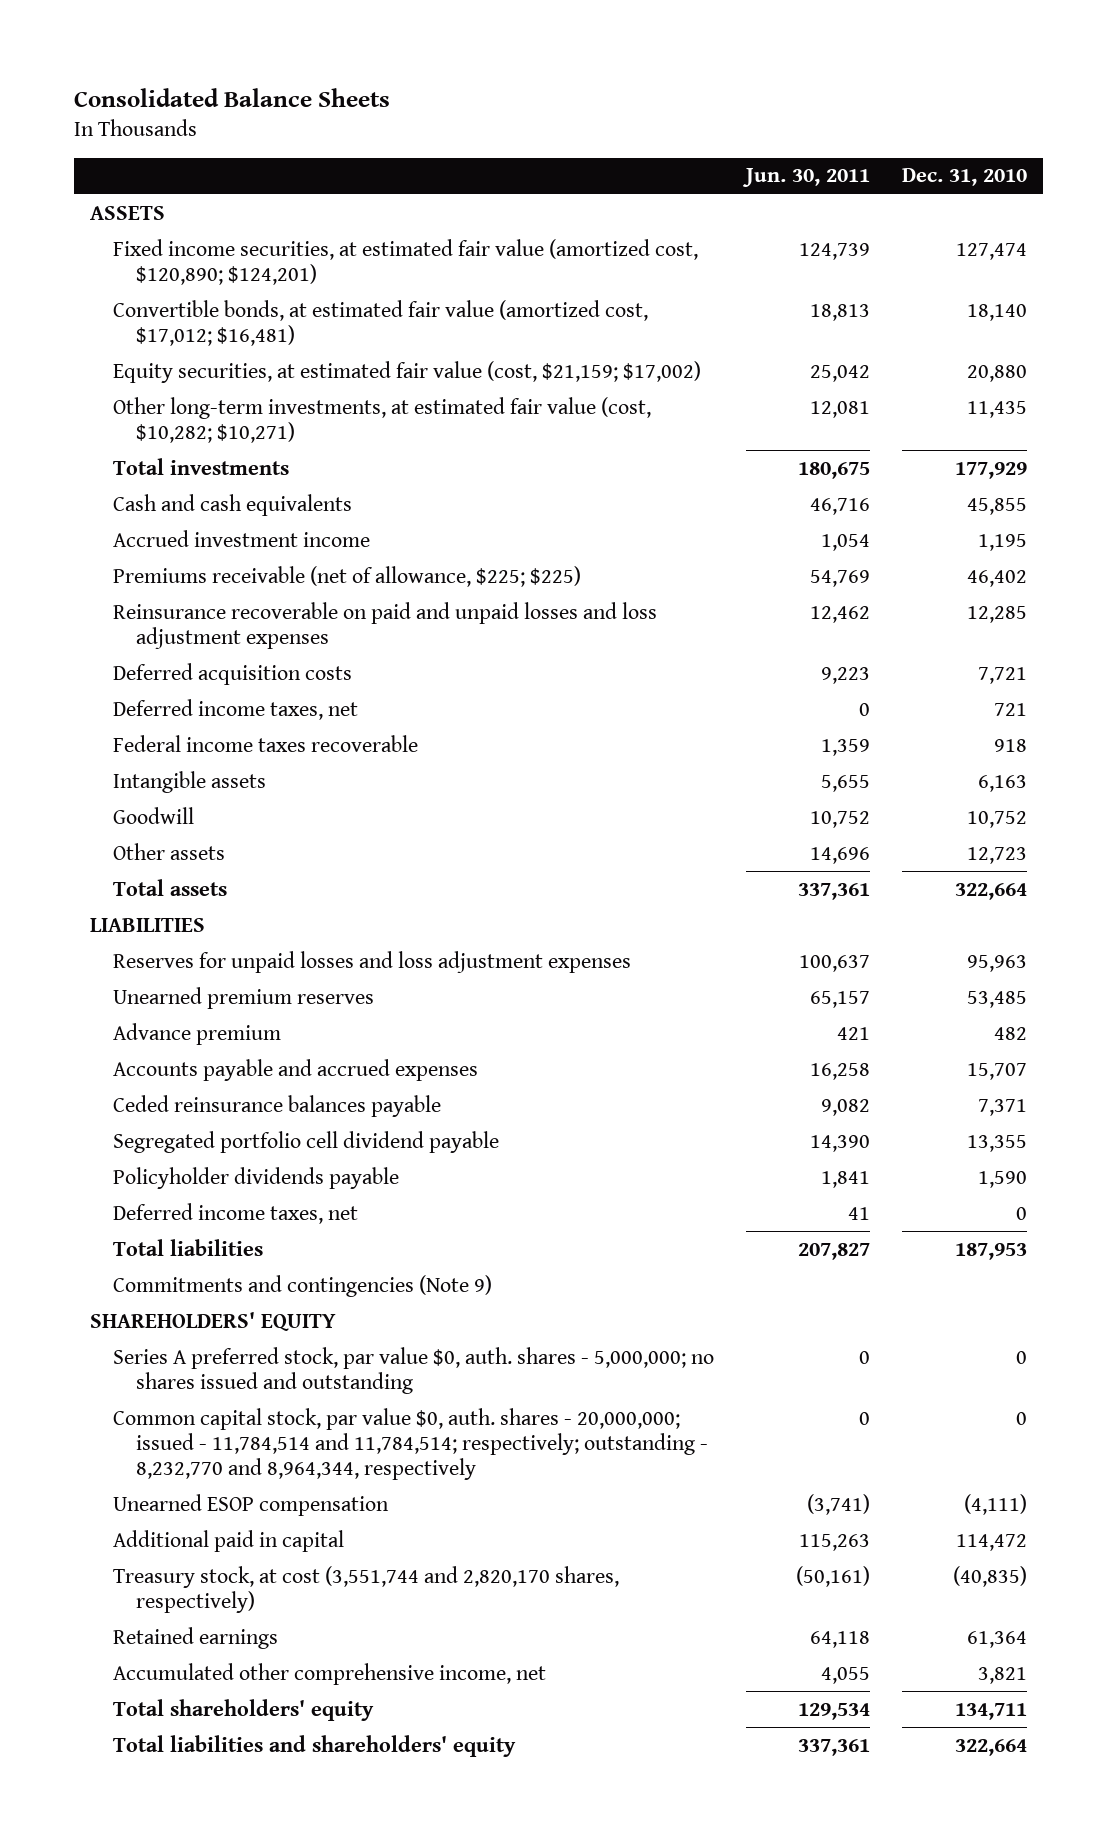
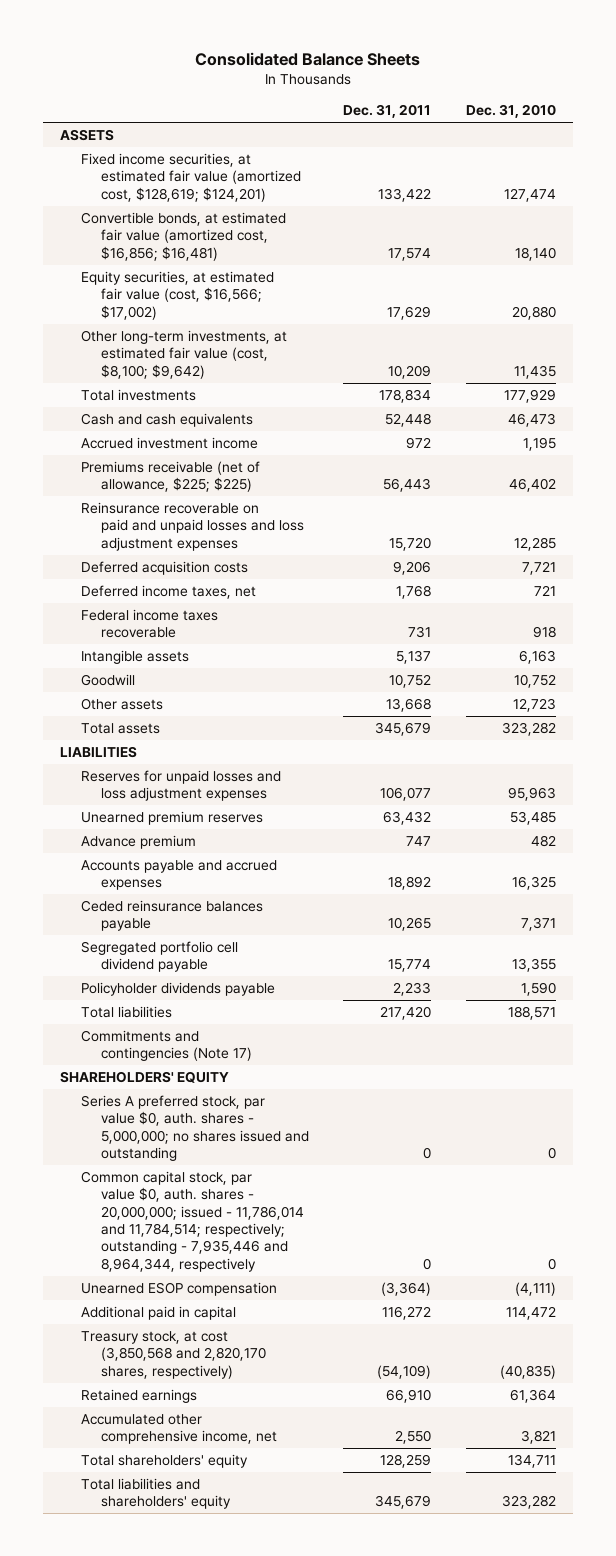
[741,168,870,188] Jun. 30, 2011 -> none
none -> [343,104,432,119] Dec. 31, 2011
[112,238,698,285] Fixed income securities, at estimated fair value (amortized cost, $120,890; $124,201) -> [80,153,302,202] Fixed income securities, at estimated fair value (amortized cost, $128,619; $124,201)
[112,299,648,346] Convertible bonds, at estimated fair value (amortized cost, $17,012; $16,481) -> [80,212,286,261] Convertible bonds, at estimated fair value (amortized cost, $16,856; $16,481)
[112,360,701,383] Equity securities, at estimated fair value (cost, $21,159; $17,002) -> [80,271,274,320] Equity securities, at estimated fair value (cost, $16,566; $17,002)
[112,396,651,443] Other long-term investments, at estimated fair value (cost, $10,282; $10,271) -> [80,330,287,379] Other long-term investments, at estimated fair value (cost, $8,100; $9,642)
[967,497,1028,515] 45,855 -> [507,413,556,428] 46,473
[955,882,1028,900] 322,664 -> [501,722,556,737] 323,282
[967,1062,1028,1080] 15,707 -> [511,876,556,891] 16,325
[112,1202,358,1224] Deferred income taxes, net -> none
[955,1242,1028,1260] 187,953 -> [507,1006,556,1021] 188,571
[112,1274,492,1297] Commitments and contingencies (Note 9) -> [80,1030,253,1062] Commitments and contingencies (Note 17)
[112,1407,709,1480] Common capital stock, par value $0, auth. shares - 20,000,000; issued - 11,784,514 and 11,784,514; respectively; outstanding - 8,232,770 and 8,964,344, respectively -> [80,1171,305,1272] Common capital stock, par value $0, auth. shares - 20,000,000; issued - 11,786,014 and 11,784,514; respectively; outstanding - 7,935,446 and 8,964,344, respectively
[112,1565,619,1613] Treasury stock, at cost (3,551,744 and 2,820,170 shares, respectively) -> [80,1331,267,1379] Treasury stock, at cost (3,850,568 and 2,820,170 shares, respectively)
[955,1738,1028,1756] 322,664 -> [501,1495,556,1510] 323,282

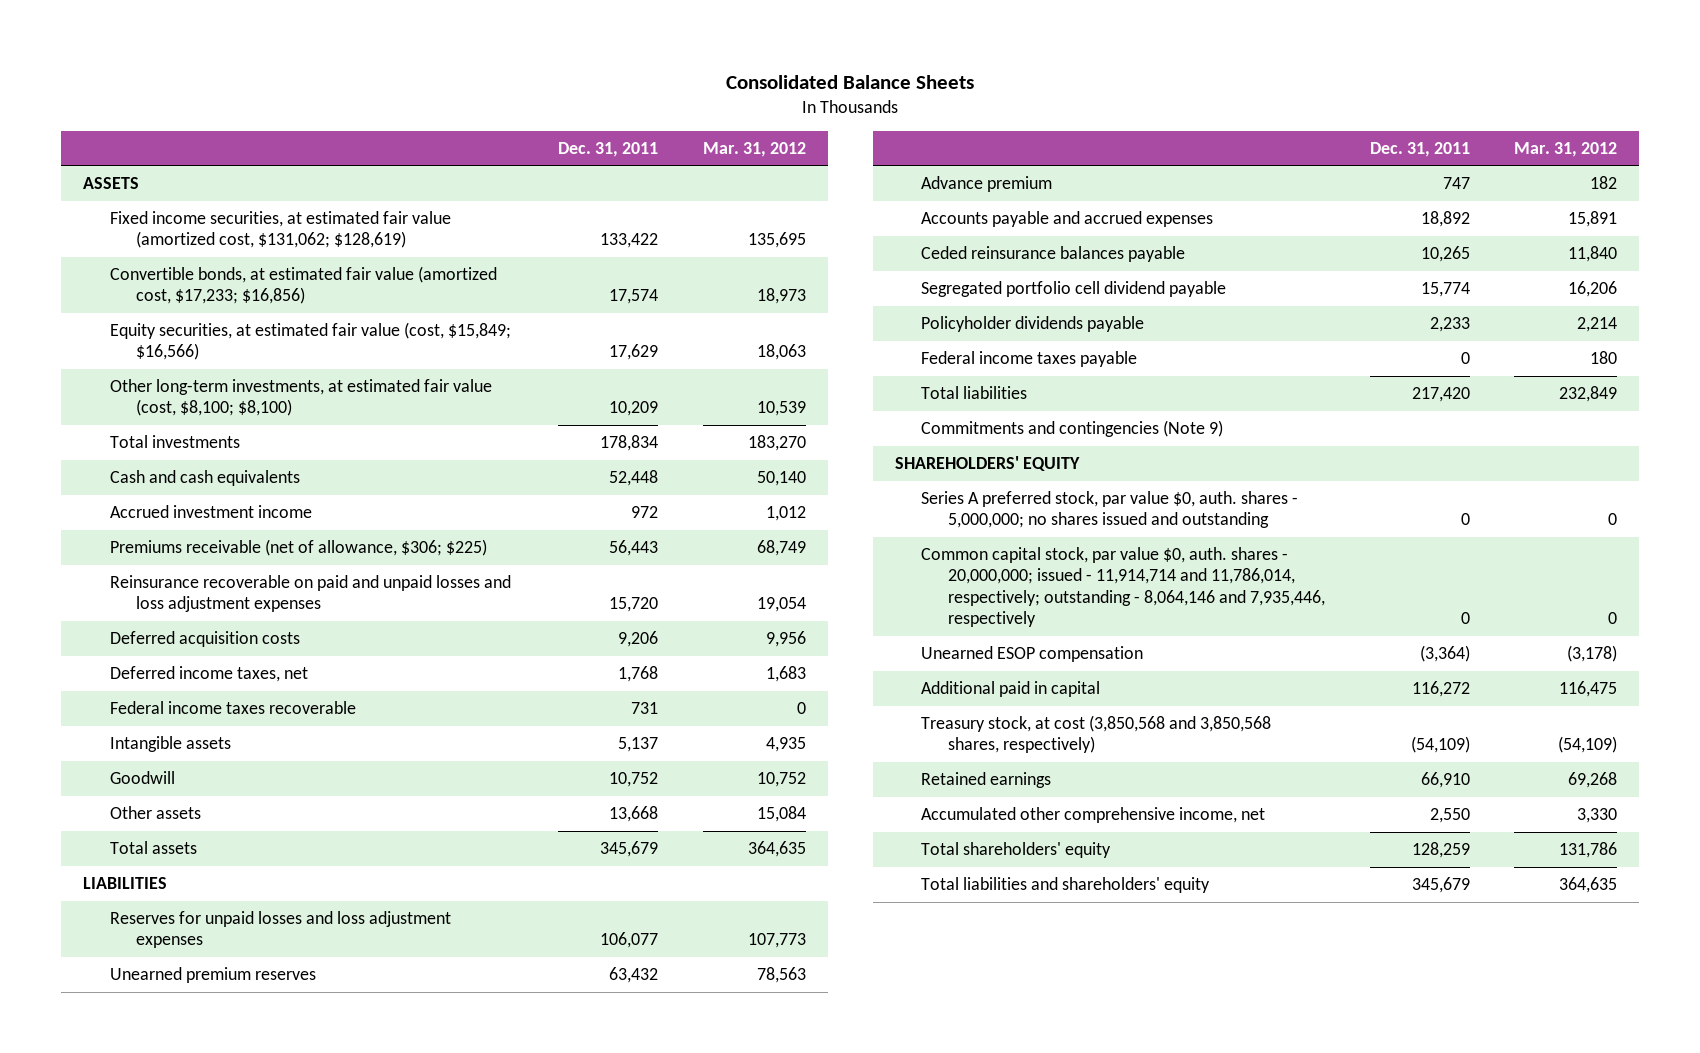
[465,104,556,119] Dec. 31, 2010 -> none
none -> [702,141,806,157] Mar. 31, 2012
[80,153,302,202] Fixed income securities, at estimated fair value (amortized cost, $128,619; $124,201) -> [109,211,451,249] Fixed income securities, at estimated fair value (amortized cost, $131,062; $128,619)
[80,212,286,261] Convertible bonds, at estimated fair value (amortized cost, $16,856; $16,481) -> [109,266,497,305] Convertible bonds, at estimated fair value (amortized cost, $17,233; $16,856)
[80,271,274,320] Equity securities, at estimated fair value (cost, $16,566; $17,002) -> [109,322,511,361] Equity securities, at estimated fair value (cost, $15,849; $16,566)
[80,330,287,379] Other long-term investments, at estimated fair value (cost, $8,100; $9,642) -> [109,379,492,417] Other long-term investments, at estimated fair value (cost, $8,100; $8,100)
[80,461,260,493] Premiums receivable (net of allowance, $225; $225) -> [109,539,487,557] Premiums receivable (net of allowance, $306; $225)
none -> [921,351,1138,368] Federal income taxes payable
[80,1030,253,1062] Commitments and contingencies (Note 17) -> [921,420,1224,438] Commitments and contingencies (Note 9)
[80,1171,305,1272] Common capital stock, par value $0, auth. shares - 20,000,000; issued - 11,786,014 and 11,784,514; respectively; outstanding - 7,935,446 and 8,964,344, respectively -> [921,547,1326,628] Common capital stock, par value $0, auth. shares - 20,000,000; issued - 11,914,714 and 11,786,014, respectively; outstanding - 8,064,146 and 7,935,446, respectively
[80,1331,267,1379] Treasury stock, at cost (3,850,568 and 2,820,170 shares, respectively) -> [921,715,1272,754] Treasury stock, at cost (3,850,568 and 3,850,568 shares, respectively)

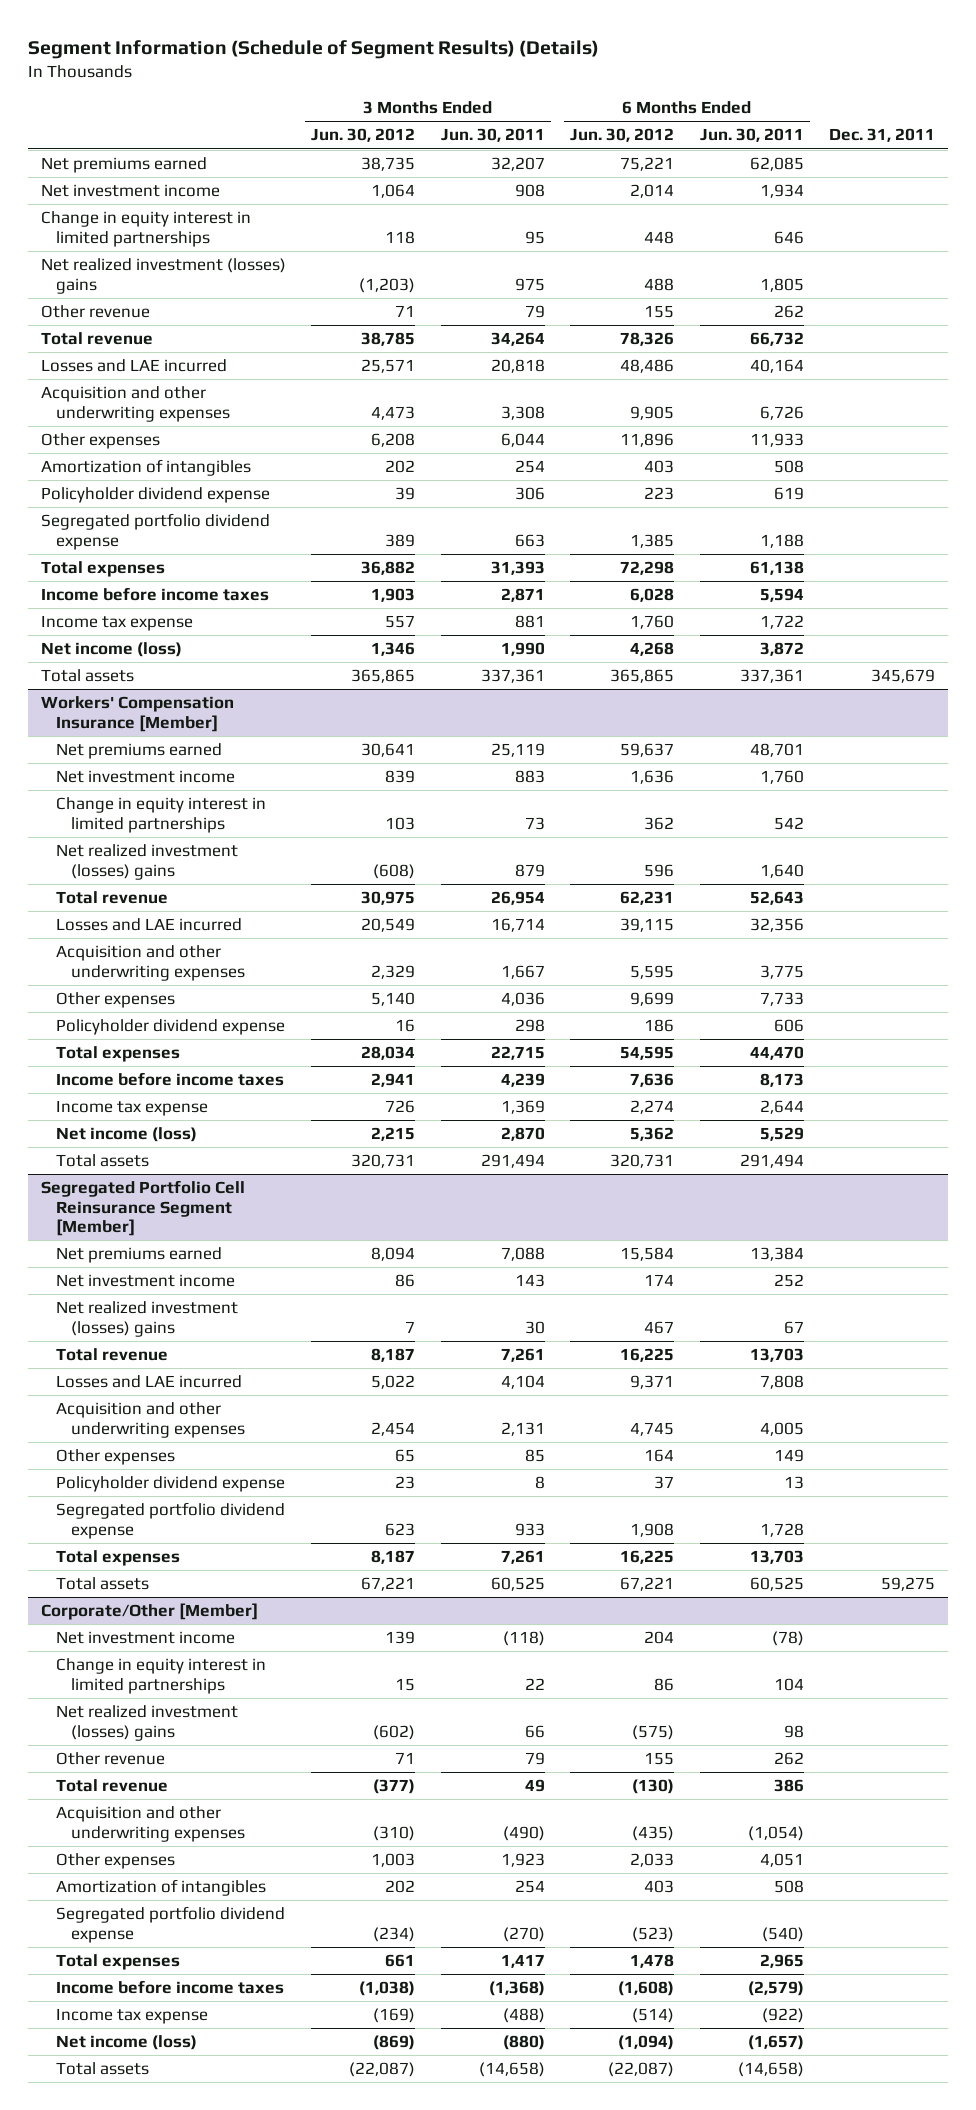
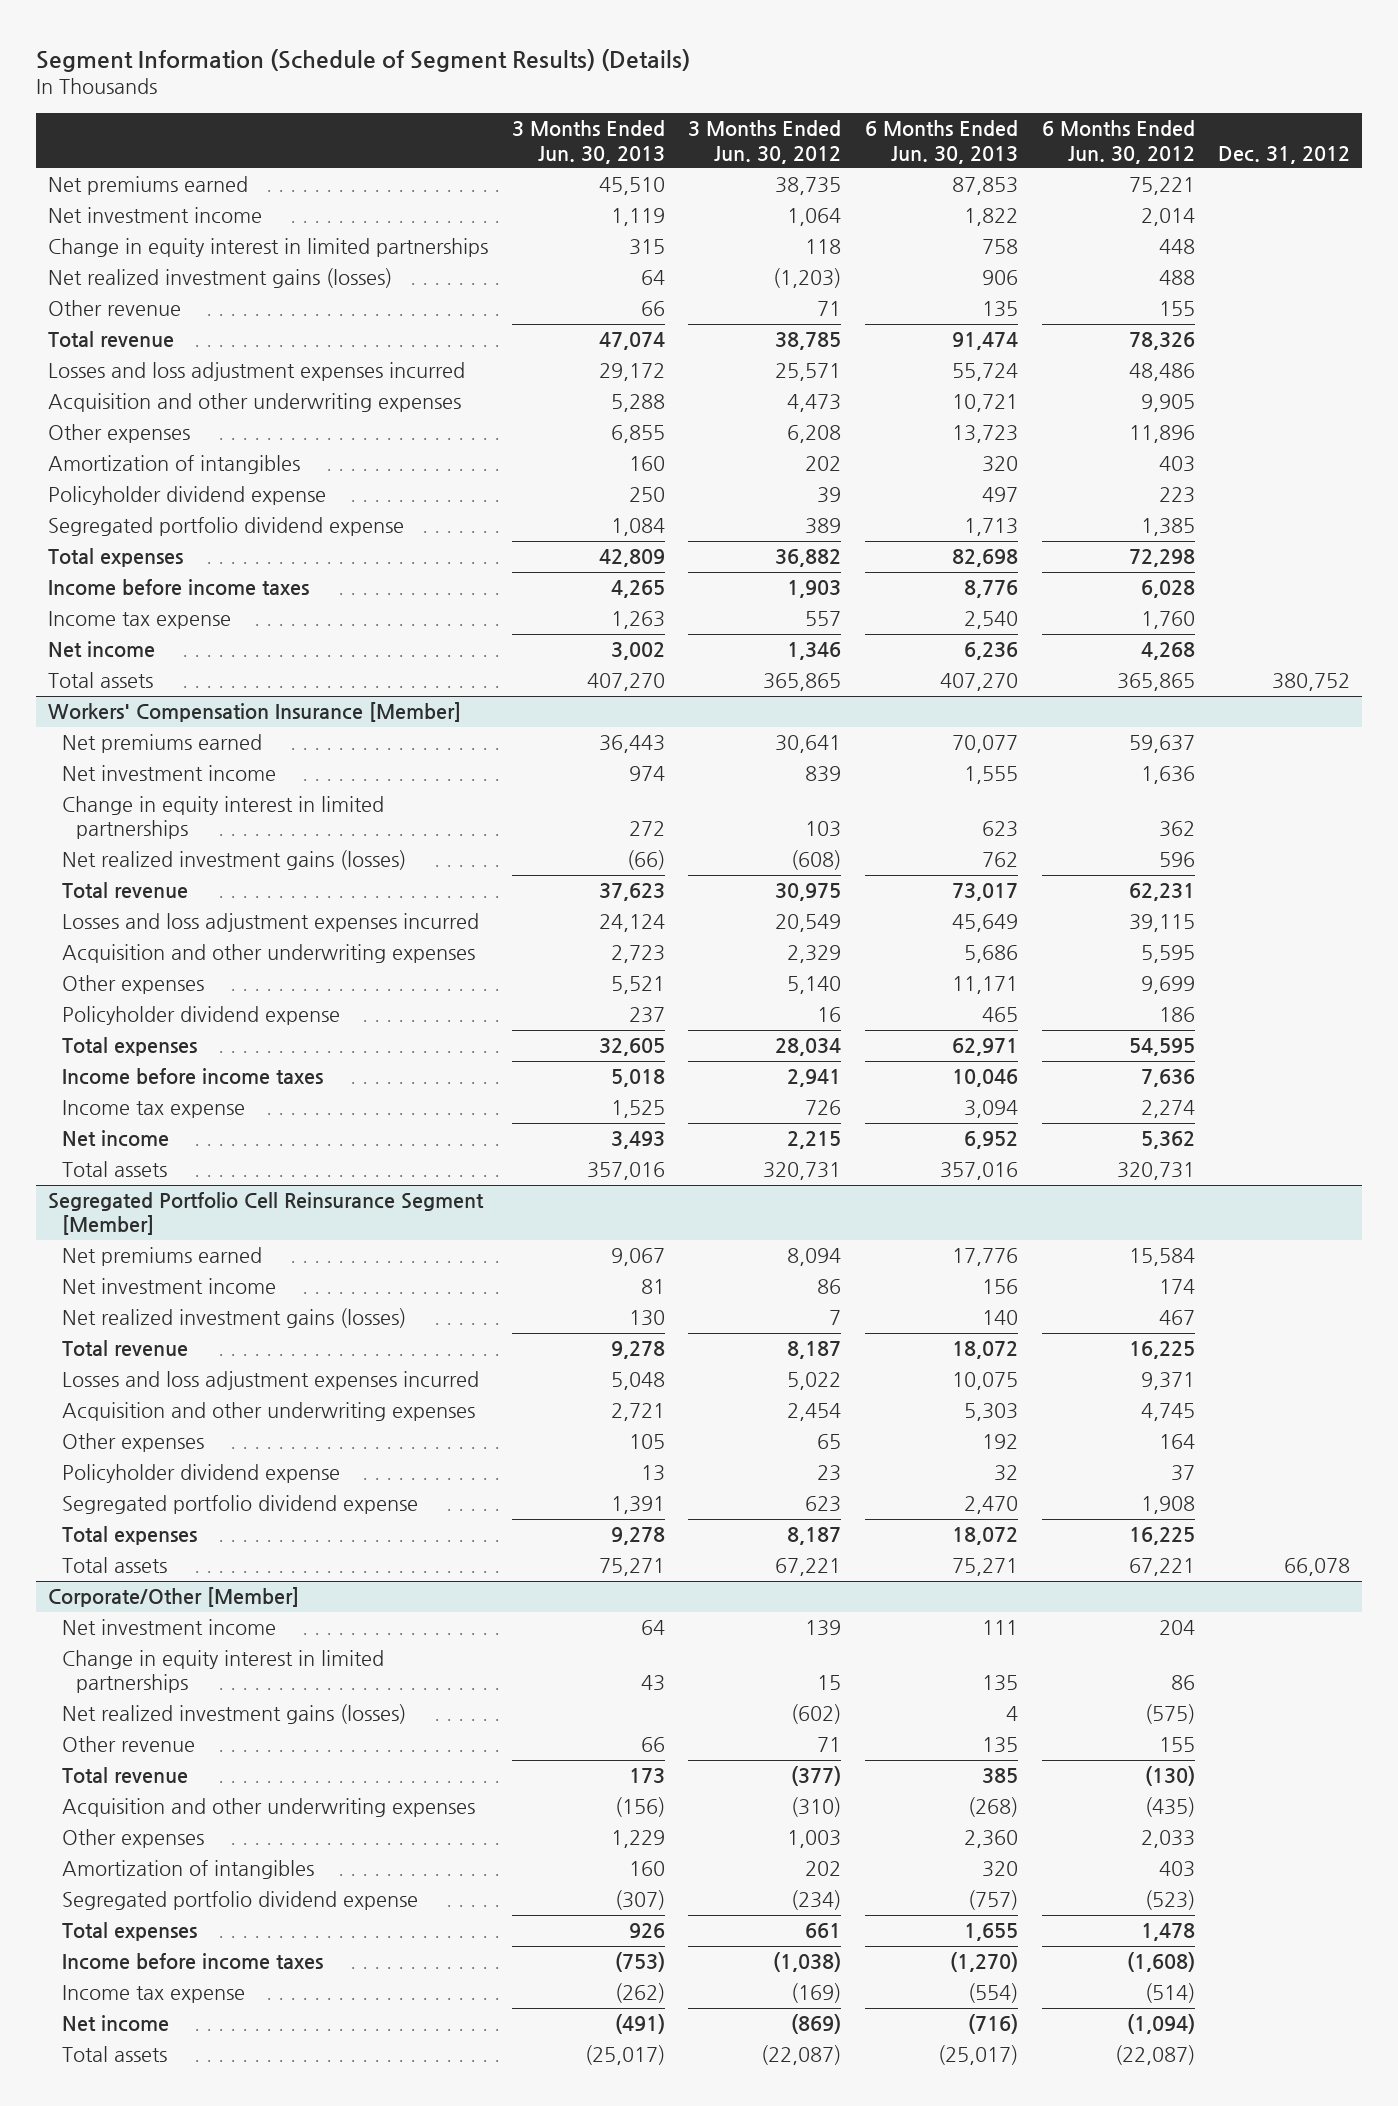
[440,128,545,143] Jun. 30, 2011 -> none
[699,128,804,143] Jun. 30, 2011 -> none
[829,128,936,143] Dec. 31, 2011 -> none
none -> [511,120,665,164] 3 Months Ended Jun. 30, 2013
none -> [865,120,1019,164] 6 Months Ended Jun. 30, 2013
none -> [1218,145,1351,164] Dec. 31, 2012
[40,258,286,294] Net realized investment (losses) gains -> [47,268,392,289] Net realized investment gains (losses)
[40,359,227,373] Losses and LAE incurred -> [47,362,465,382] Losses and loss adjustment expenses incurred
[40,642,182,658] Net income (loss) -> [47,641,155,659] Net income
[55,844,238,880] Net realized investment (losses) gains -> [61,850,406,871] Net realized investment gains (losses)
[55,918,242,932] Losses and LAE incurred -> [61,913,479,933] Losses and loss adjustment expenses incurred
[55,1127,197,1143] Net income (loss) -> [61,1130,169,1148] Net income
[55,1301,238,1337] Net realized investment (losses) gains -> [61,1308,406,1329] Net realized investment gains (losses)
[55,1375,242,1389] Losses and LAE incurred -> [61,1371,479,1391] Losses and loss adjustment expenses incurred
[55,1705,238,1741] Net realized investment (losses) gains -> [61,1704,406,1725] Net realized investment gains (losses)
[55,2035,197,2051] Net income (loss) -> [61,2015,169,2033] Net income

